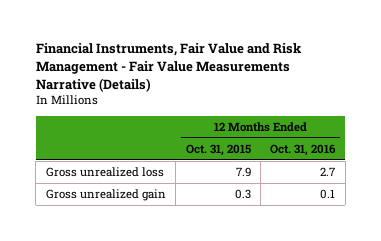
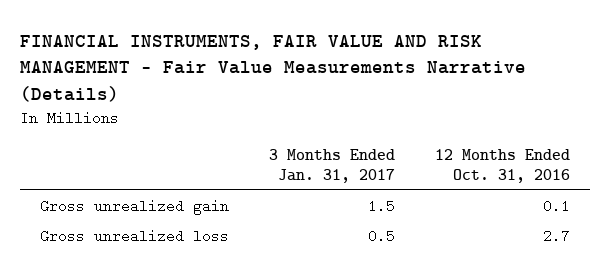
[35,43,302,92] Financial Instruments, Fair Value and Risk Management - Fair Value Measurements Narrative (Details) -> [20,34,527,102] FINANCIAL INSTRUMENTS, FAIR VALUE AND RISK MANAGEMENT - Fair Value Measurements Narrative (Details)
[185,143,251,156] Oct. 31, 2015 -> none
none -> [269,149,396,184] 3 Months Ended Jan. 31, 2017
[45,167,164,178] Gross unrealized loss -> [40,229,230,244] Gross unrealized loss

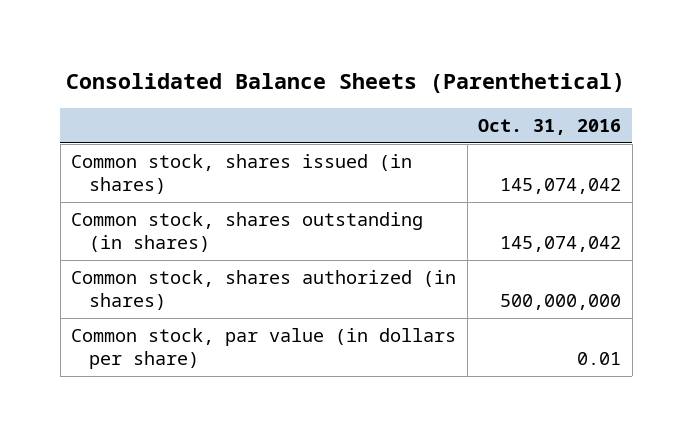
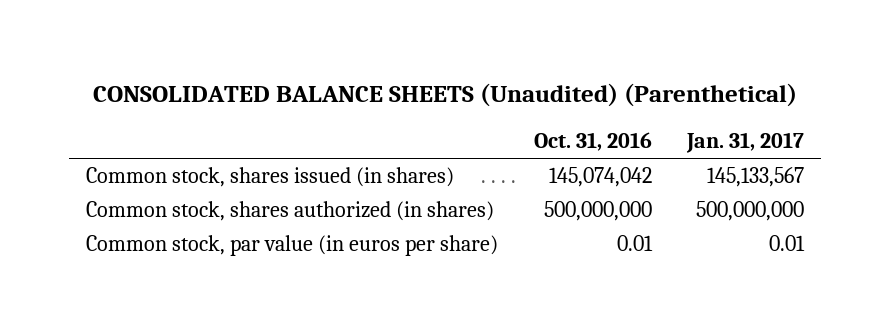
[66,73,626,94] Consolidated Balance Sheets (Parenthetical) -> [93,83,798,108] CONSOLIDATED BALANCE SHEETS (Unaudited) (Parenthetical)
none -> [685,132,804,154] Jan. 31, 2017
[71,212,424,252] Common stock, shares outstanding (in shares) -> none
[71,328,457,369] Common stock, par value (in dollars per share) -> [86,235,499,257] Common stock, par value (in euros per share)

